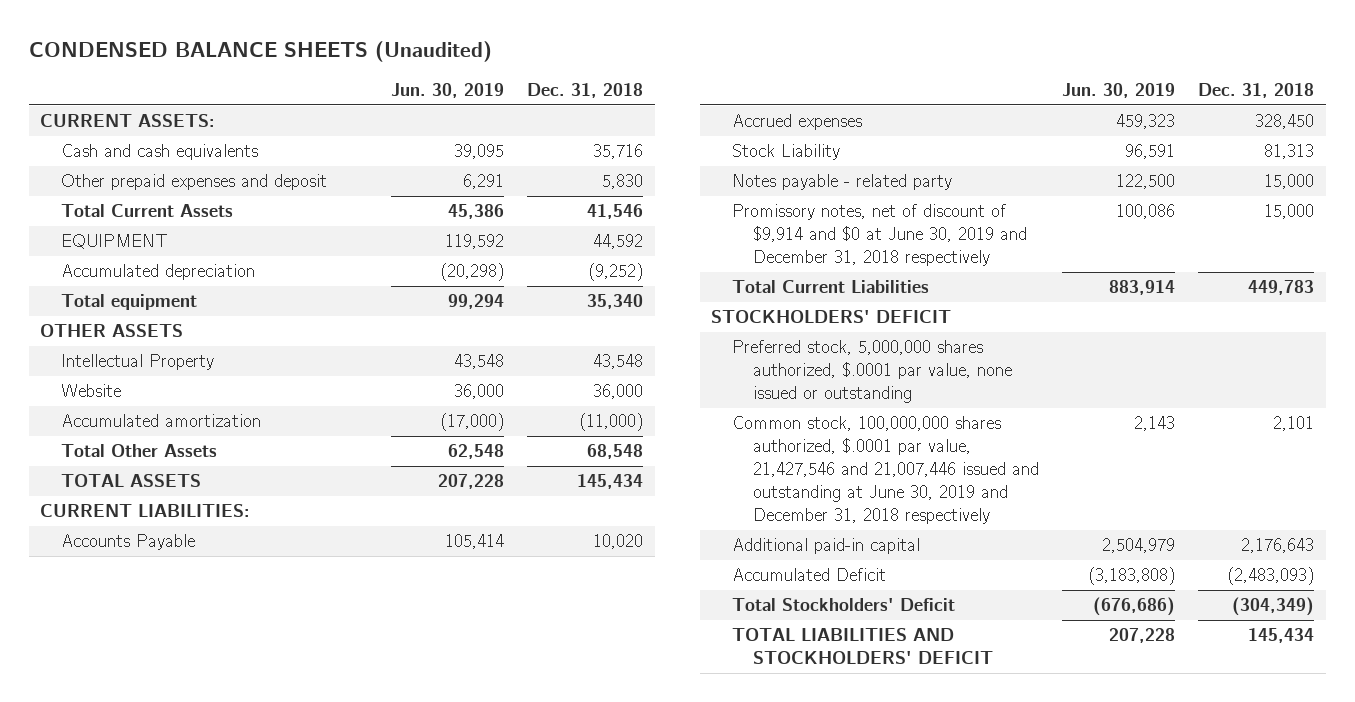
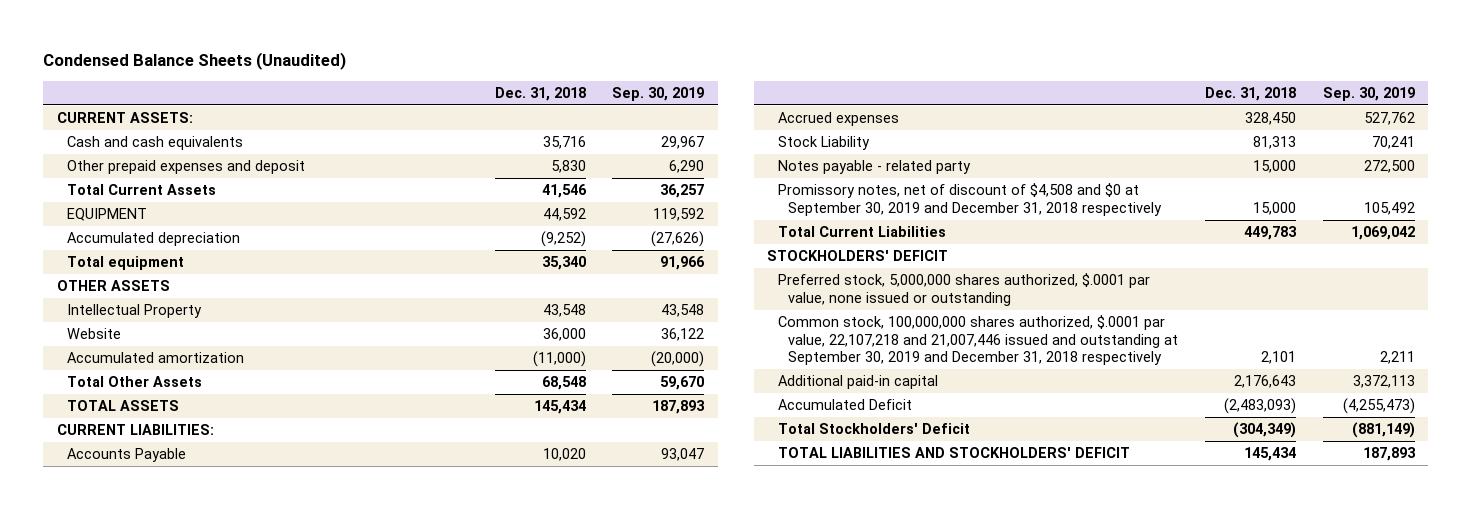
[28,40,492,62] CONDENSED BALANCE SHEETS (Unaudited) -> [43,52,347,71] Condensed Balance Sheets (Unaudited)
[391,82,505,98] Jun. 30, 2019 -> none
none -> [612,86,705,101] Sep. 30, 2019
[732,204,1028,266] Promissory notes, net of discount of $9,914 and $0 at June 30, 2019 and December 31, 2018 respectively -> [777,183,1163,216] Promissory notes, net of discount of $4,508 and $0 at September 30, 2019 and December 31, 2018 respectively
[732,416,1040,524] Common stock, 100,000,000 shares authorized, $.0001 par value, 21,427,546 and 21,007,446 issued and outstanding at June 30, 2019 and December 31, 2018 respectively -> [777,315,1179,366] Common stock, 100,000,000 shares authorized, $.0001 par value, 22,107,218 and 21,007,446 issued and outstanding at September 30, 2019 and December 31, 2018 respectively

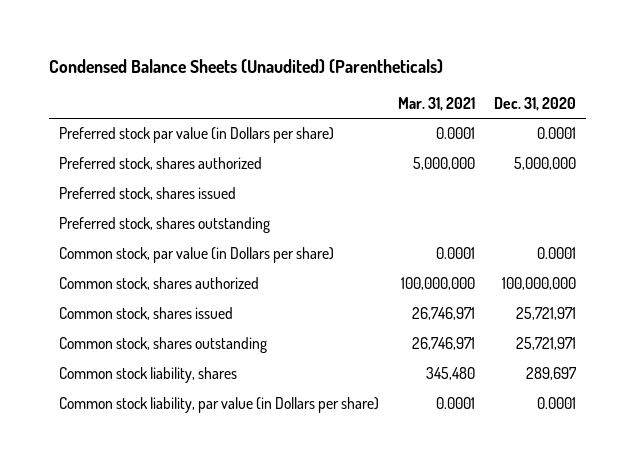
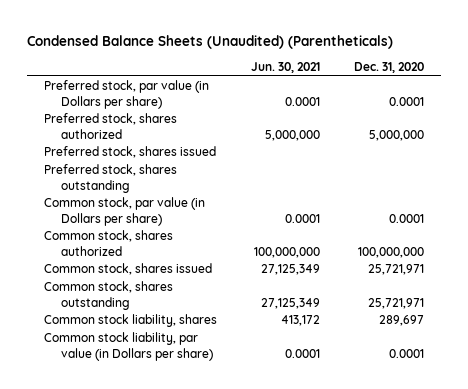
[398,97,476,112] Mar. 31, 2021 -> none
none -> [250,61,320,73] Jun. 30, 2021
[59,127,335,144] Preferred stock par value (in Dollars per share) -> [43,80,209,109] Preferred stock, par value (in Dollars per share)

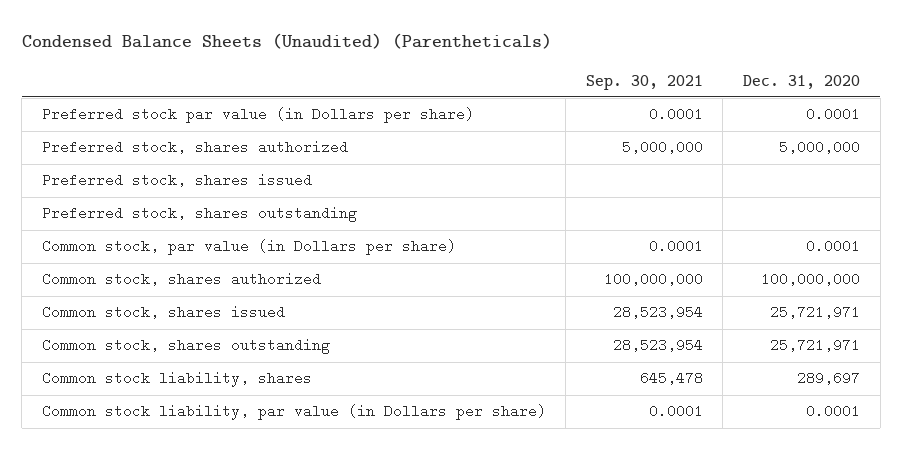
[250,61,320,73] Jun. 30, 2021 -> none
none -> [585,74,703,90] Sep. 30, 2021
[43,80,209,109] Preferred stock, par value (in Dollars per share) -> [41,107,474,124] Preferred stock par value (in Dollars per share)

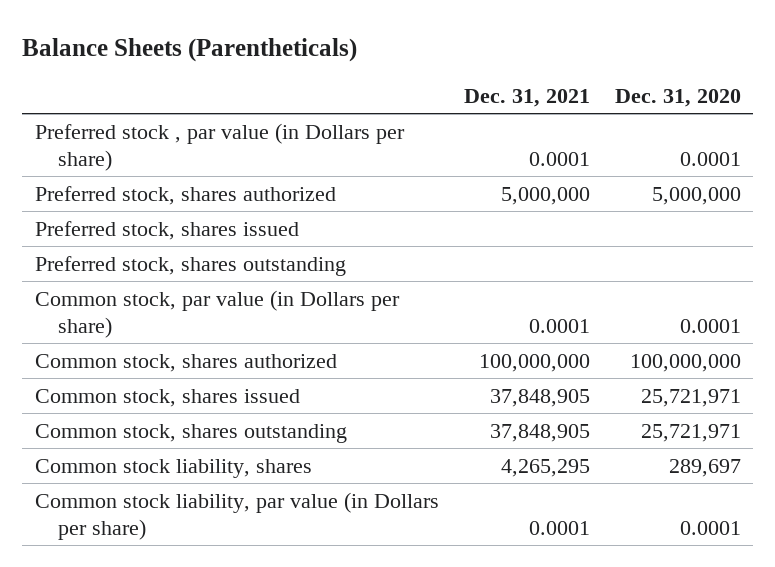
[21,33,552,50] Condensed Balance Sheets (Unaudited) (Parentheticals) -> [22,38,358,63] Balance Sheets (Parentheticals)
[585,74,703,90] Sep. 30, 2021 -> none
none -> [463,88,590,107] Dec. 31, 2021
[41,107,474,124] Preferred stock par value (in Dollars per share) -> [34,122,405,171] Preferred stock , par value (in Dollars per share)

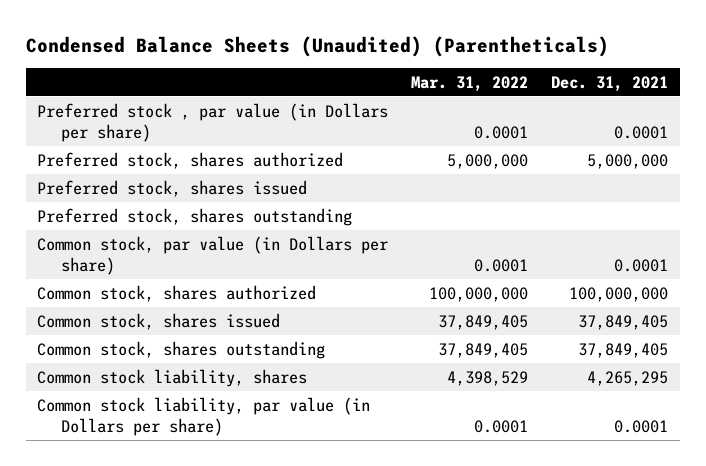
[22,38,358,63] Balance Sheets (Parentheticals) -> [25,35,609,57] Condensed Balance Sheets (Unaudited) (Parentheticals)
[614,88,741,107] Dec. 31, 2020 -> none
none -> [411,75,529,92] Mar. 31, 2022
[489,388,590,407] 37,848,905 -> [578,314,669,330] 37,849,405
[489,423,590,442] 37,848,905 -> [578,342,669,358] 37,849,405

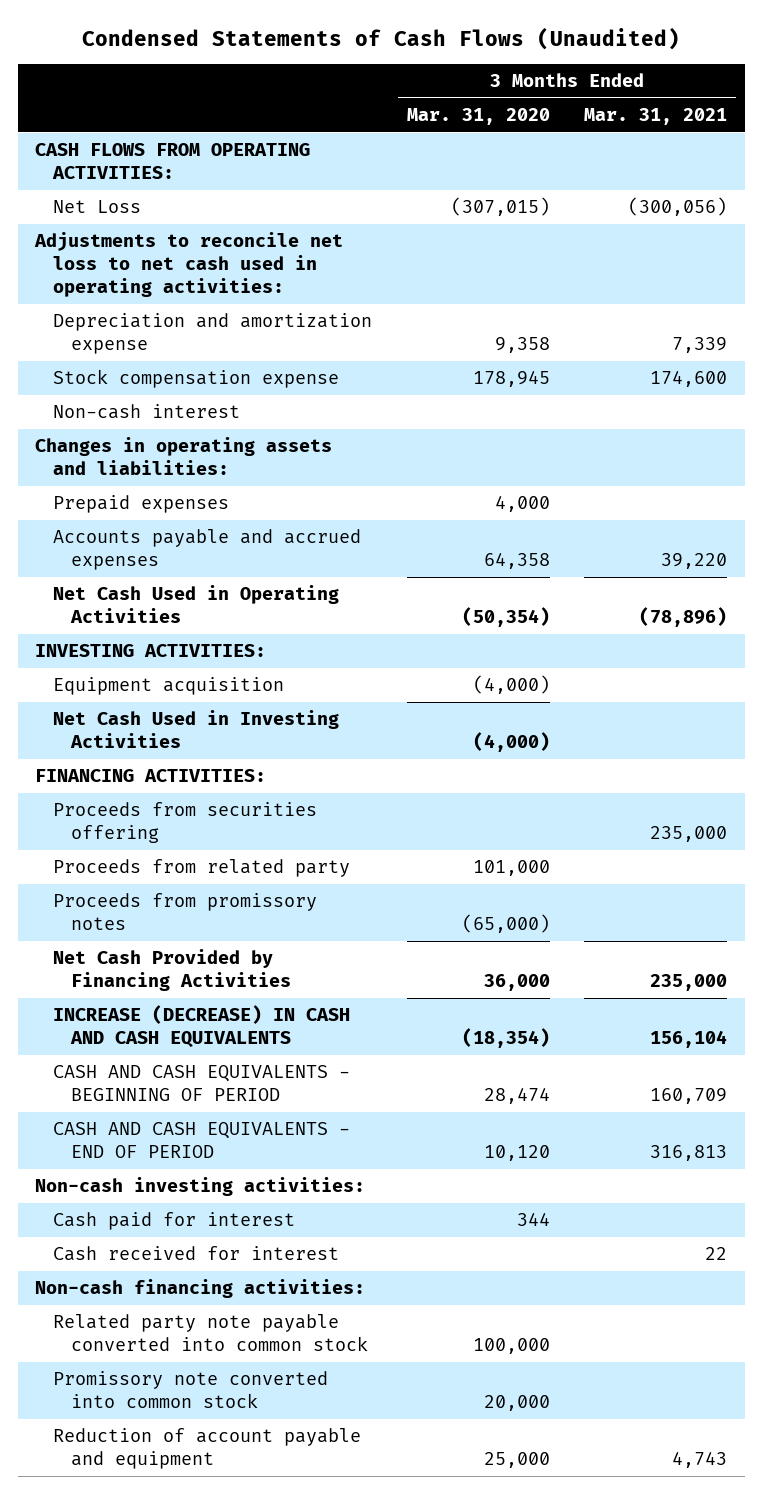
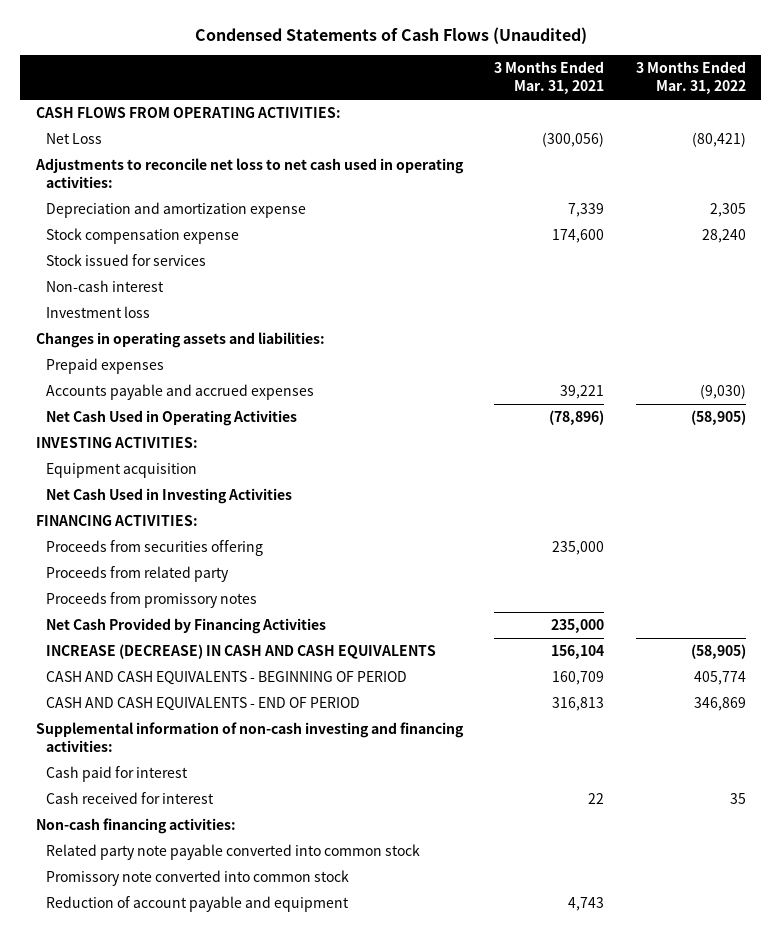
[406,107,550,125] Mar. 31, 2020 -> none
none -> [635,61,746,95] 3 Months Ended Mar. 31, 2022
none -> [46,254,207,267] Stock issued for services
none -> [46,306,151,319] Investment loss
[661,553,728,570] 39,220 -> [560,385,605,400] 39,221
[35,1177,366,1197] Non-cash investing activities: -> none
none -> [35,722,464,752] Supplemental information of non-cash investing and financing activities:

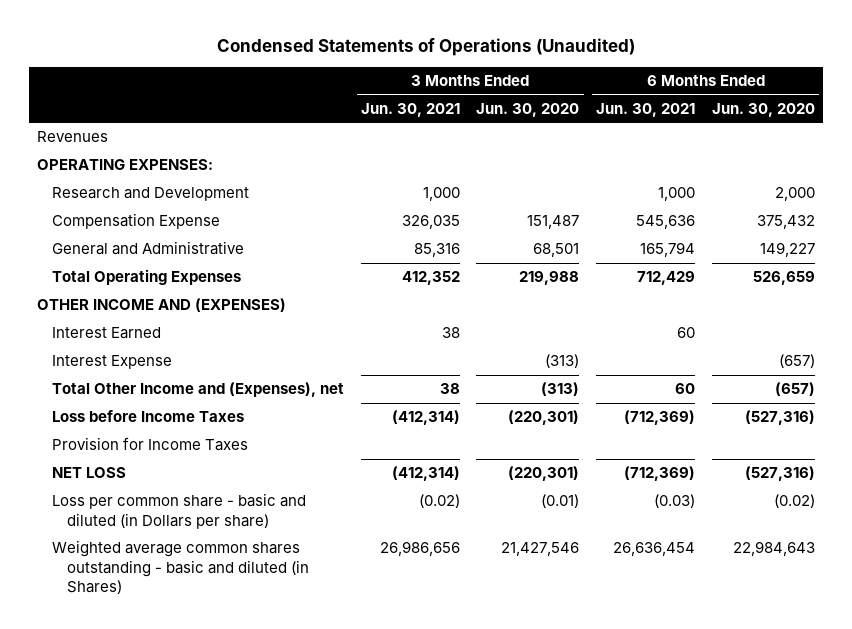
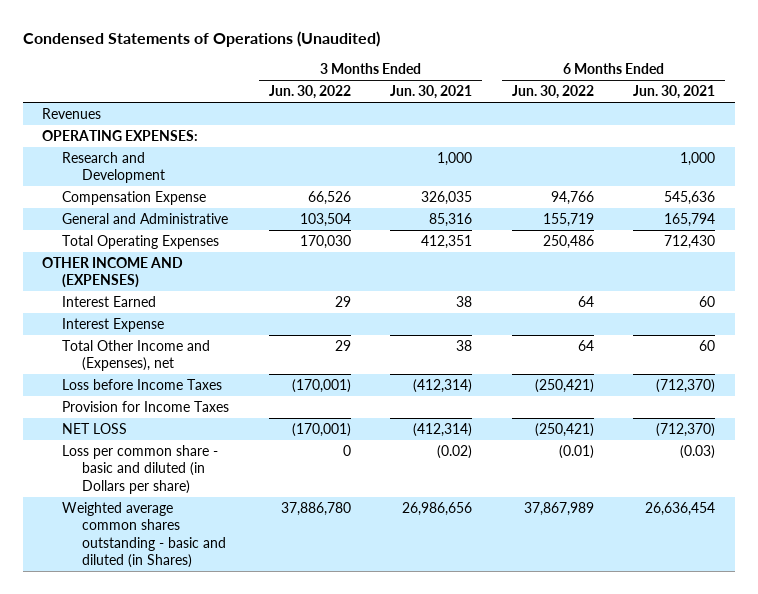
[476,103,580,118] Jun. 30, 2020 -> none
[711,103,815,118] Jun. 30, 2020 -> none
none -> [268,85,351,100] Jun. 30, 2022
none -> [511,85,594,100] Jun. 30, 2022
[401,271,460,286] 412,352 -> [421,234,473,249] 412,351
[637,271,696,286] 712,429 -> [664,234,716,249] 712,430
[624,410,696,426] (712,369) -> [656,378,716,393] (712,370)
[624,466,696,482] (712,369) -> [656,422,716,437] (712,370)

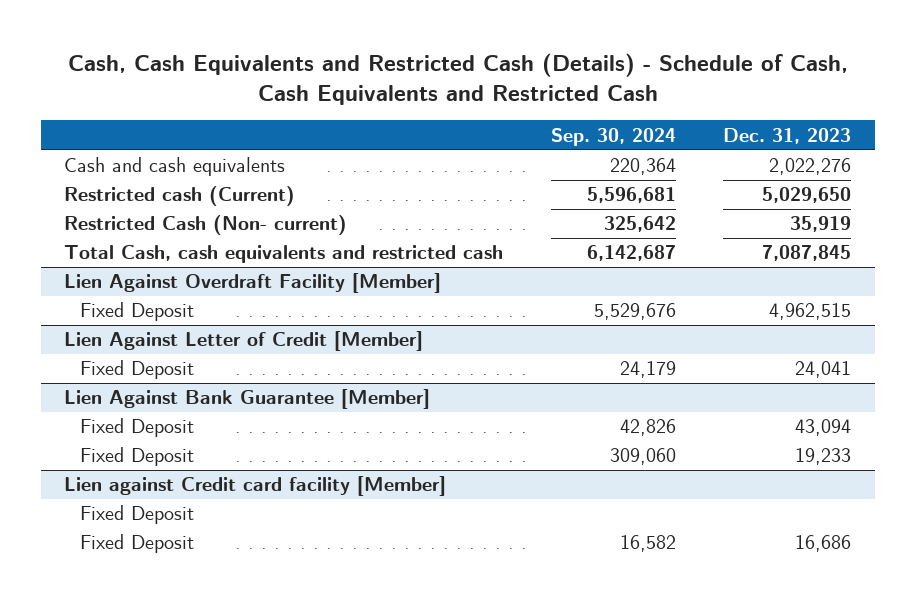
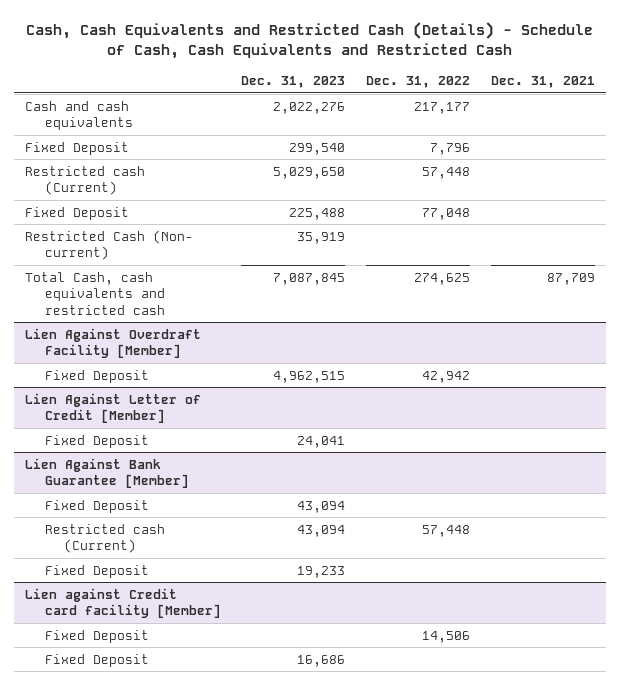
[550,127,676,146] Sep. 30, 2024 -> none
none -> [366,76,471,89] Dec. 31, 2022
none -> [491,76,596,89] Dec. 31, 2021
none -> [24,141,129,155] Fixed Deposit
none -> [24,206,129,220] Fixed Deposit
none -> [44,523,165,554] Restricted cash (Current)

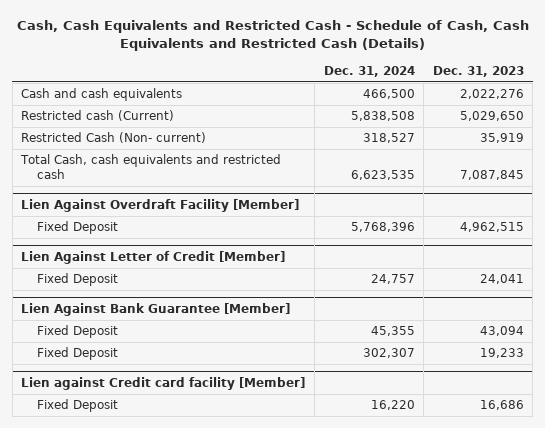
[25,21,593,60] Cash, Cash Equivalents and Restricted Cash (Details) - Schedule of Cash, Cash Equivalents and Restricted Cash -> [16,20,529,52] Cash, Cash Equivalents and Restricted Cash - Schedule of Cash, Cash Equivalents and Restricted Cash (Details)
[366,76,471,89] Dec. 31, 2022 -> none
[491,76,596,89] Dec. 31, 2021 -> none
none -> [323,65,415,77] Dec. 31, 2024
[24,141,129,155] Fixed Deposit -> none
[24,206,129,220] Fixed Deposit -> none
[44,523,165,554] Restricted cash (Current) -> none
[44,629,149,643] Fixed Deposit -> none

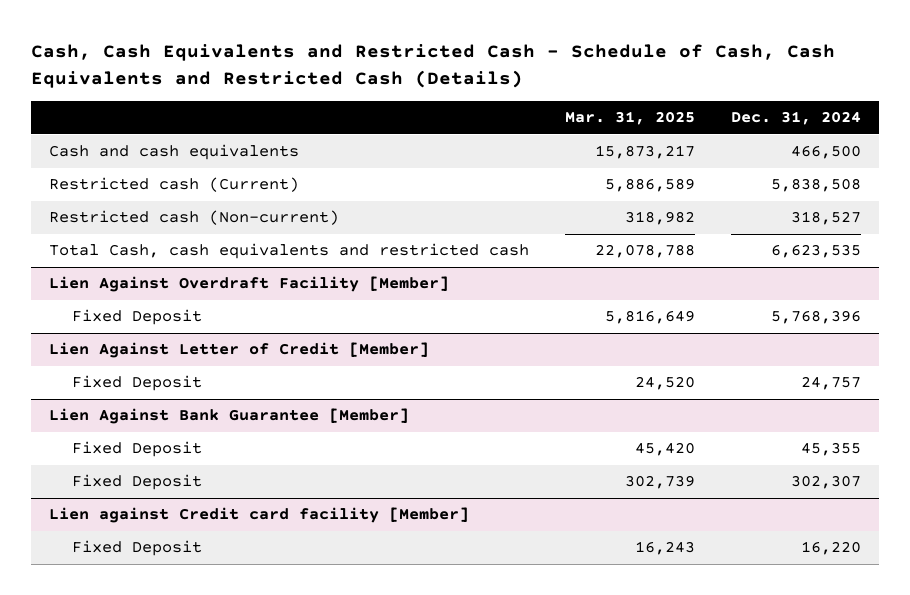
[432,65,524,77] Dec. 31, 2023 -> none
none -> [564,111,695,126] Mar. 31, 2025
[21,132,207,144] Restricted Cash (Non- current) -> [48,210,339,226] Restricted cash (Non-current)

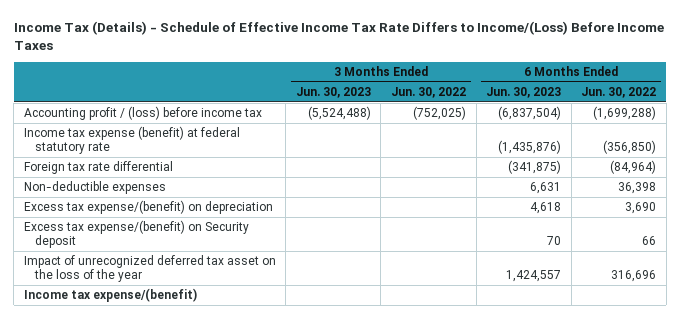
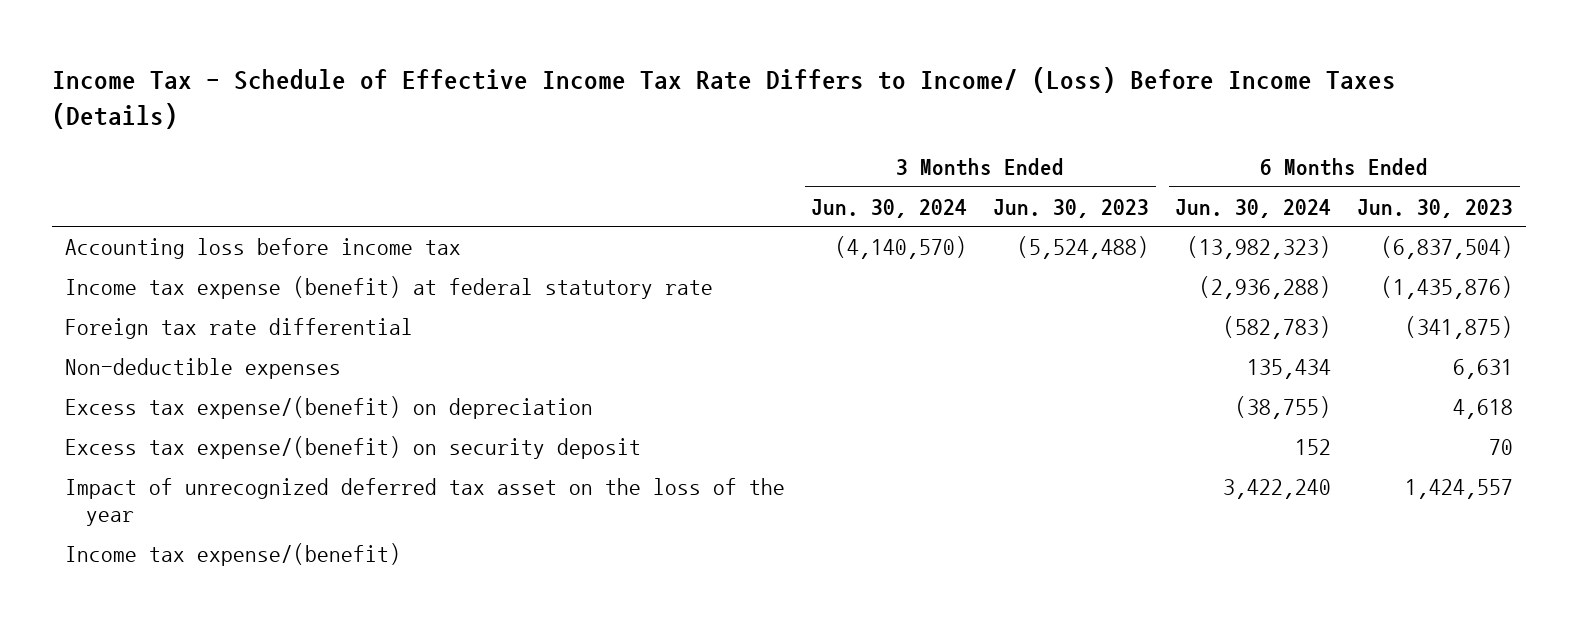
[13,20,664,51] Income Tax (Details) - Schedule of Effective Income Tax Rate Differs to Income/(Loss) Before Income Taxes -> [52,66,1397,129] Income Tax - Schedule of Effective Income Tax Rate Differs to Income/ (Loss) Before Income Taxes (Details)
[390,86,466,98] Jun. 30, 2022 -> none
[581,86,657,98] Jun. 30, 2022 -> none
none -> [811,198,968,218] Jun. 30, 2024
none -> [1175,198,1332,218] Jun. 30, 2024
[23,106,262,121] Accounting profit / (loss) before income tax -> [65,238,462,260] Accounting loss before income tax
[23,220,249,249] Excess tax expense/(benefit) on Security deposit -> [65,436,642,460] Excess tax expense/(benefit) on security deposit

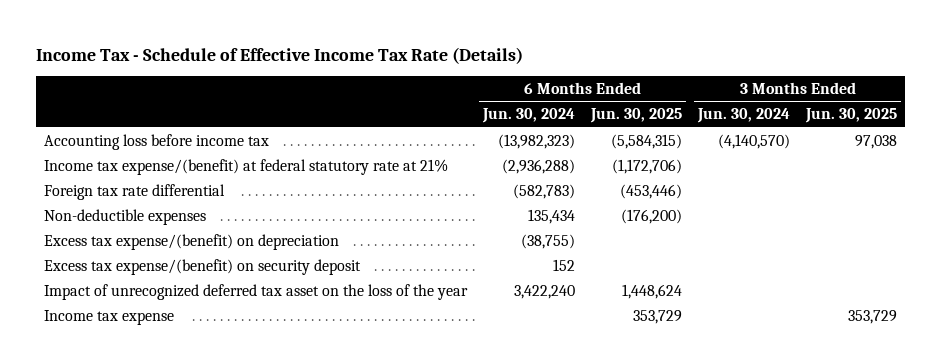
[52,66,1397,129] Income Tax - Schedule of Effective Income Tax Rate Differs to Income/ (Loss) Before Income Taxes (Details) -> [36,46,524,64] Income Tax - Schedule of Effective Income Tax Rate (Details)
[993,198,1150,218] Jun. 30, 2023 -> none
[1357,198,1514,218] Jun. 30, 2023 -> none
none -> [590,108,683,124] Jun. 30, 2025
none -> [805,108,898,124] Jun. 30, 2025
[65,276,714,300] Income tax expense (benefit) at federal statutory rate -> [44,158,449,175] Income tax expense/(benefit) at federal statutory rate at 21%
[65,543,402,567] Income tax expense/(benefit) -> [44,309,175,325] Income tax expense

